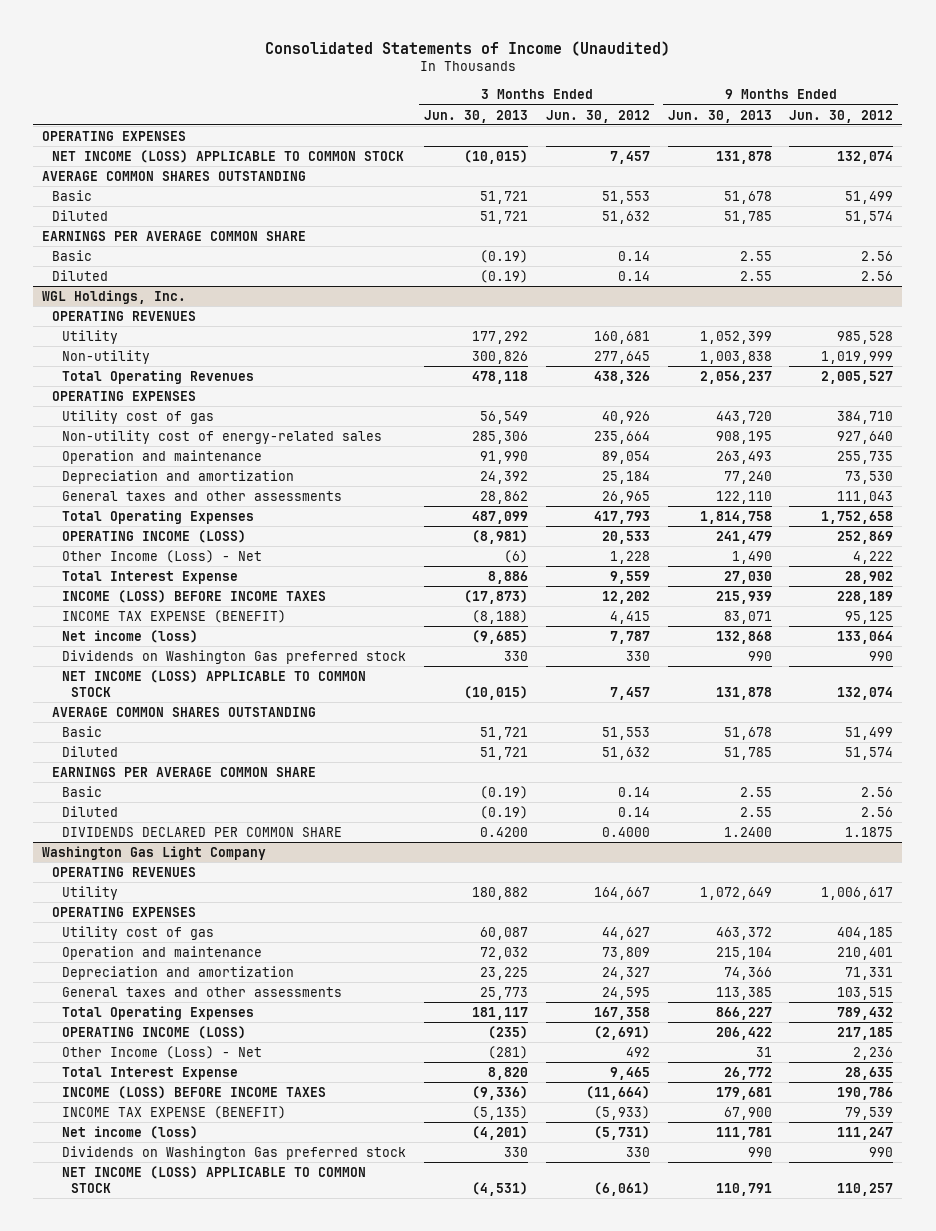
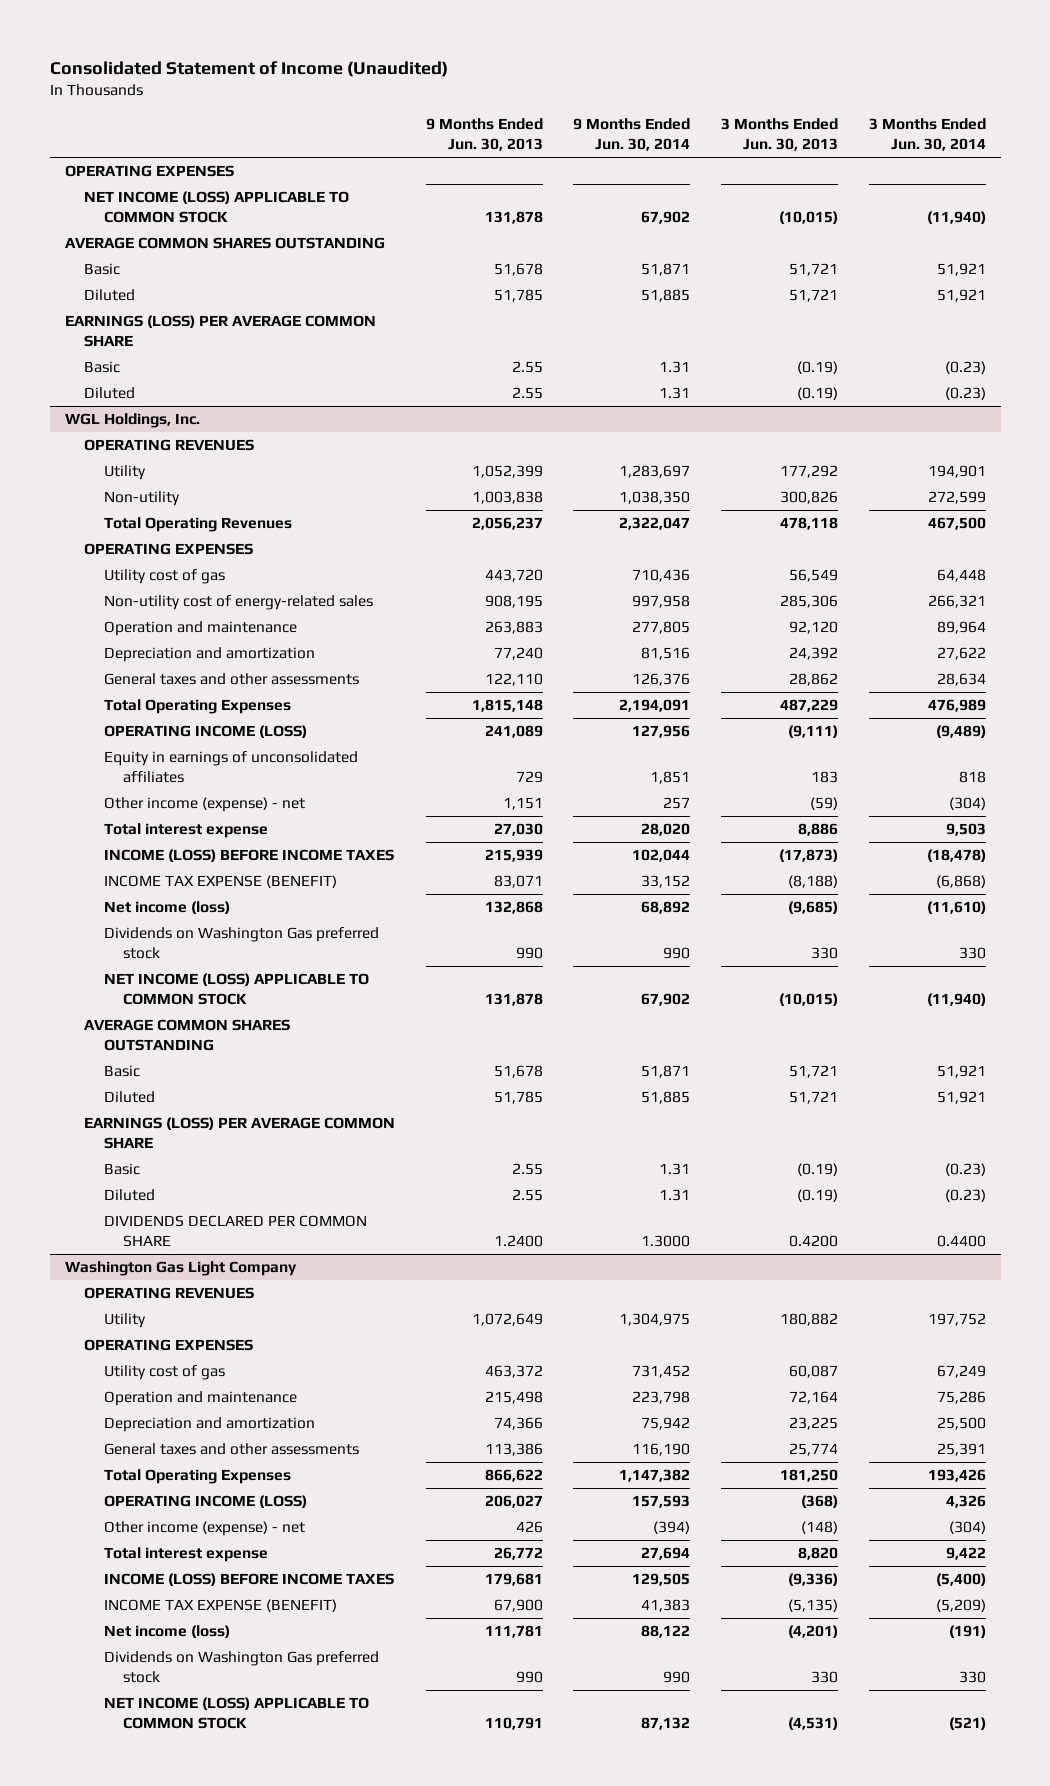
[264,40,670,56] Consolidated Statements of Income (Unaudited) -> [49,60,448,77] Consolidated Statement of Income (Unaudited)
[545,109,650,123] Jun. 30, 2012 -> none
[789,109,894,123] Jun. 30, 2012 -> none
none -> [573,118,691,152] 9 Months Ended Jun. 30, 2014
none -> [868,118,986,152] 3 Months Ended Jun. 30, 2014
[42,230,307,241] EARNINGS PER AVERAGE COMMON SHARE -> [64,315,376,348] EARNINGS (LOSS) PER AVERAGE COMMON SHARE
[479,450,528,464] 91,990 -> [789,621,839,635] 92,120
[715,450,772,464] 263,493 -> [484,621,543,635] 263,883
[471,510,528,524] 487,099 -> [780,699,839,713] 487,229
[699,510,772,524] 1,814,758 -> [471,699,543,713] 1,815,148
[471,529,528,544] (8,981) -> [788,725,839,739] (9,111)
[715,530,772,544] 241,479 -> [484,725,543,739] 241,089
none -> [103,751,358,784] Equity in earnings of unconsolidated affiliates
[61,549,262,563] Other Income (Loss) - Net -> [103,797,305,813] Other income (expense) - net
[503,549,528,563] (6) -> [810,797,839,811] (59)
[731,550,772,564] 1,490 -> [502,797,543,811] 1,151
[61,570,238,584] Total Interest Expense -> [103,823,268,839] Total interest expense
[51,766,316,777] EARNINGS PER AVERAGE COMMON SHARE -> [84,1117,396,1150] EARNINGS (LOSS) PER AVERAGE COMMON SHARE
[479,946,528,960] 72,032 -> [789,1391,839,1405] 72,164
[715,946,772,960] 215,104 -> [484,1391,543,1405] 215,498
[479,986,528,1000] 25,773 -> [789,1443,839,1457] 25,774
[715,986,772,1000] 113,385 -> [484,1443,543,1457] 113,386
[471,1006,528,1020] 181,117 -> [780,1469,839,1483] 181,250
[715,1006,772,1020] 866,227 -> [484,1469,543,1483] 866,622
[487,1025,528,1039] (235) -> [801,1495,839,1509] (368)
[715,1026,772,1040] 206,422 -> [484,1495,543,1509] 206,027
[61,1045,262,1059] Other Income (Loss) - Net -> [103,1521,305,1537] Other income (expense) - net
[487,1045,528,1059] (281) -> [801,1521,839,1535] (148)
[755,1046,772,1057] 31 -> [515,1521,543,1534] 426
[61,1066,238,1080] Total Interest Expense -> [103,1547,268,1563] Total interest expense

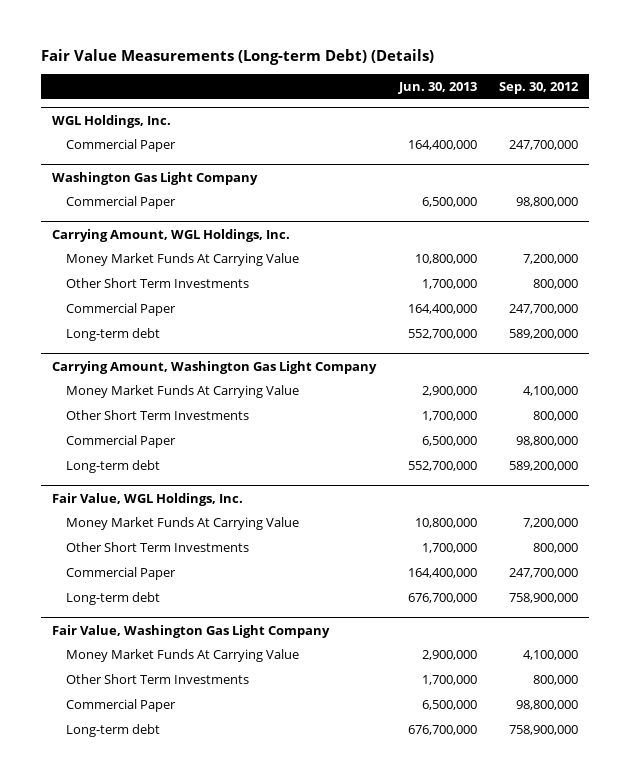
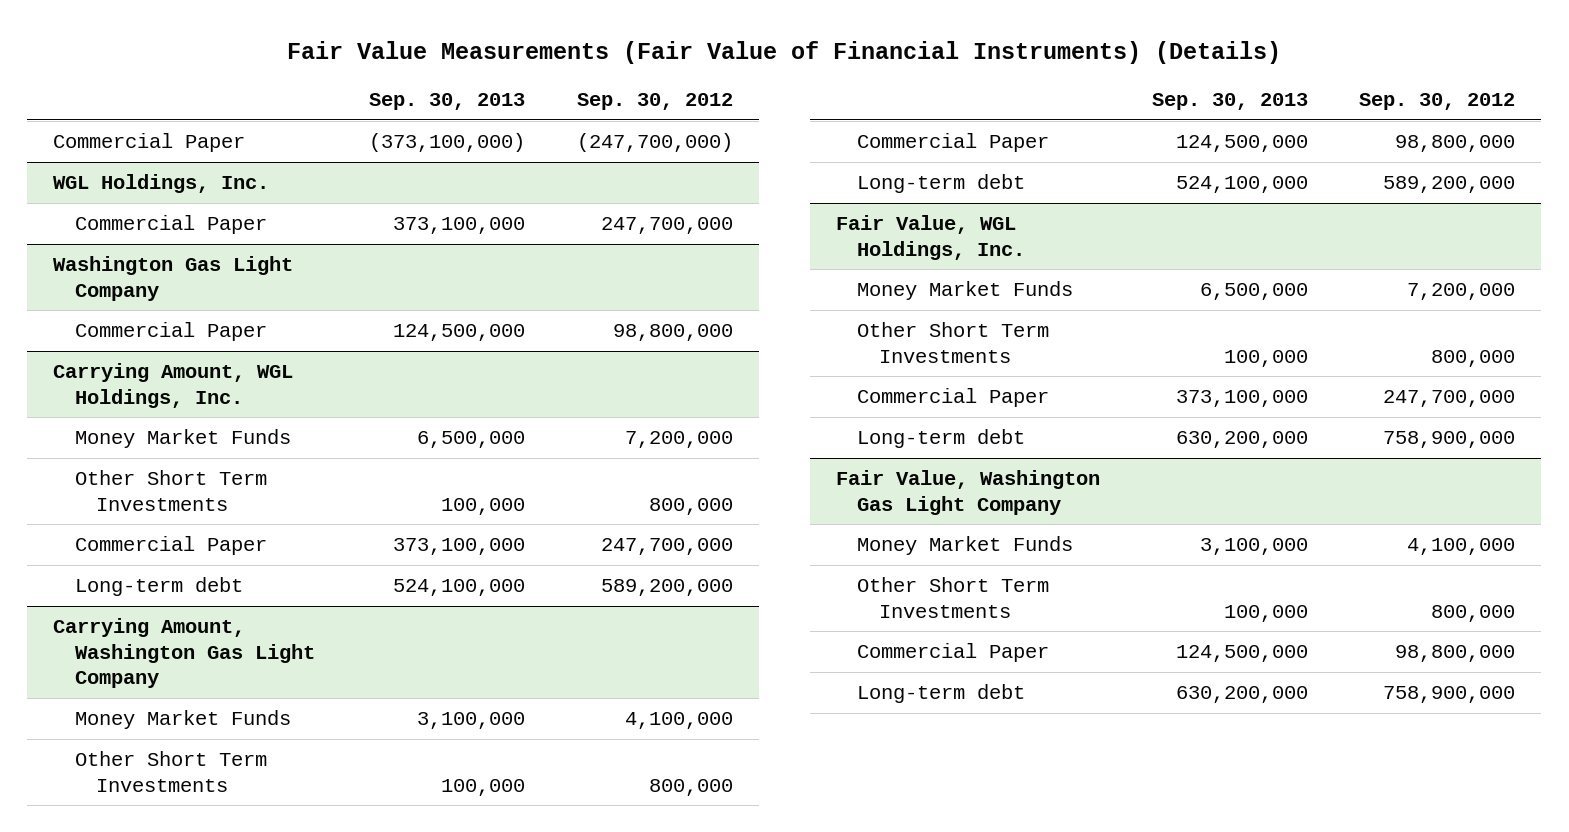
[40,49,434,66] Fair Value Measurements (Long-term Debt) (Details) -> [287,40,1282,64] Fair Value Measurements (Fair Value of Financial Instruments) (Details)
[397,82,477,95] Jun. 30, 2013 -> none
none -> [369,93,526,111] Sep. 30, 2013
none -> [53,133,246,153] Commercial Paper
[65,252,299,266] Money Market Funds At Carrying Value -> [74,429,291,449] Money Market Funds
[65,384,299,398] Money Market Funds At Carrying Value -> [74,710,291,730] Money Market Funds
[65,516,299,530] Money Market Funds At Carrying Value -> [857,281,1074,301] Money Market Funds
[65,648,299,662] Money Market Funds At Carrying Value -> [857,536,1074,556] Money Market Funds

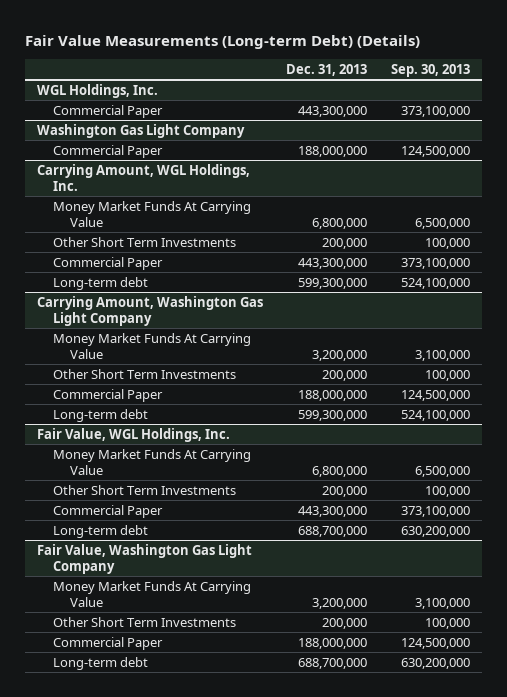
[287,40,1282,64] Fair Value Measurements (Fair Value of Financial Instruments) (Details) -> [25,34,421,49] Fair Value Measurements (Long-term Debt) (Details)
[576,93,733,111] Sep. 30, 2012 -> none
none -> [286,63,368,76] Dec. 31, 2013
[53,133,246,153] Commercial Paper -> none
[74,429,291,449] Money Market Funds -> [53,200,252,227] Money Market Funds At Carrying Value
[74,710,291,730] Money Market Funds -> [53,332,252,359] Money Market Funds At Carrying Value
[857,281,1074,301] Money Market Funds -> [53,448,252,475] Money Market Funds At Carrying Value
[857,536,1074,556] Money Market Funds -> [53,580,252,607] Money Market Funds At Carrying Value

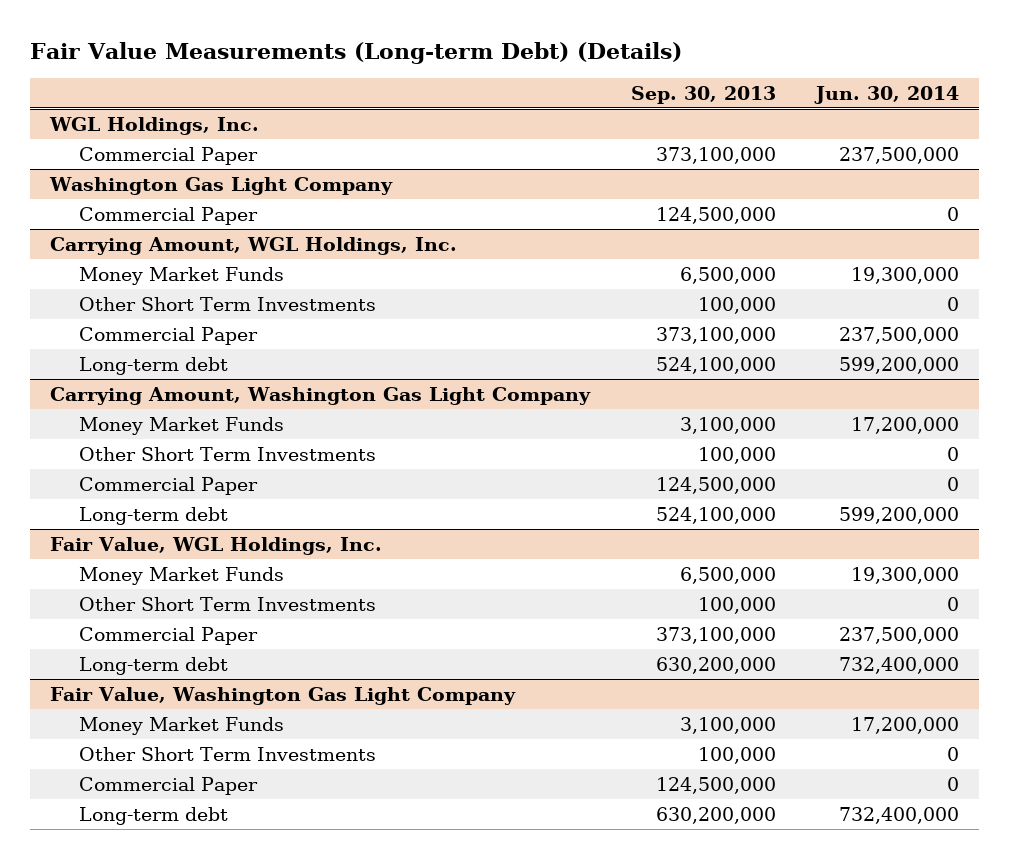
[286,63,368,76] Dec. 31, 2013 -> none
none -> [814,85,960,104] Jun. 30, 2014
[53,200,252,227] Money Market Funds At Carrying Value -> [78,266,284,285] Money Market Funds
[53,332,252,359] Money Market Funds At Carrying Value -> [78,416,284,435] Money Market Funds
[53,448,252,475] Money Market Funds At Carrying Value -> [78,566,284,585] Money Market Funds
[53,580,252,607] Money Market Funds At Carrying Value -> [78,716,284,735] Money Market Funds

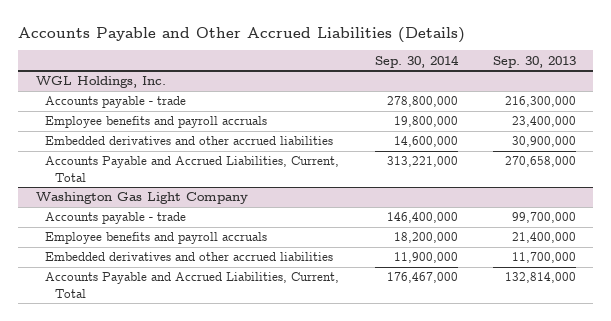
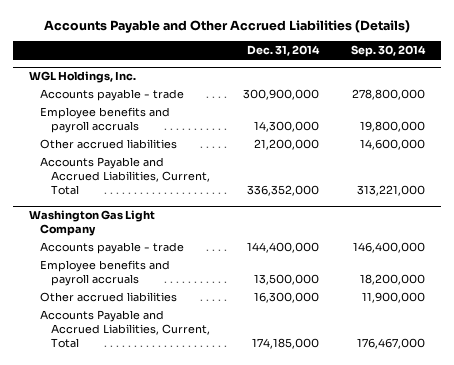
[492,55,576,68] Sep. 30, 2013 -> none
none -> [246,45,320,57] Dec. 31, 2014
[45,136,334,146] Embedded derivatives and other accrued liabilities -> [40,138,178,149] Other accrued liabilities
[45,252,334,262] Embedded derivatives and other accrued liabilities -> [40,291,178,302] Other accrued liabilities

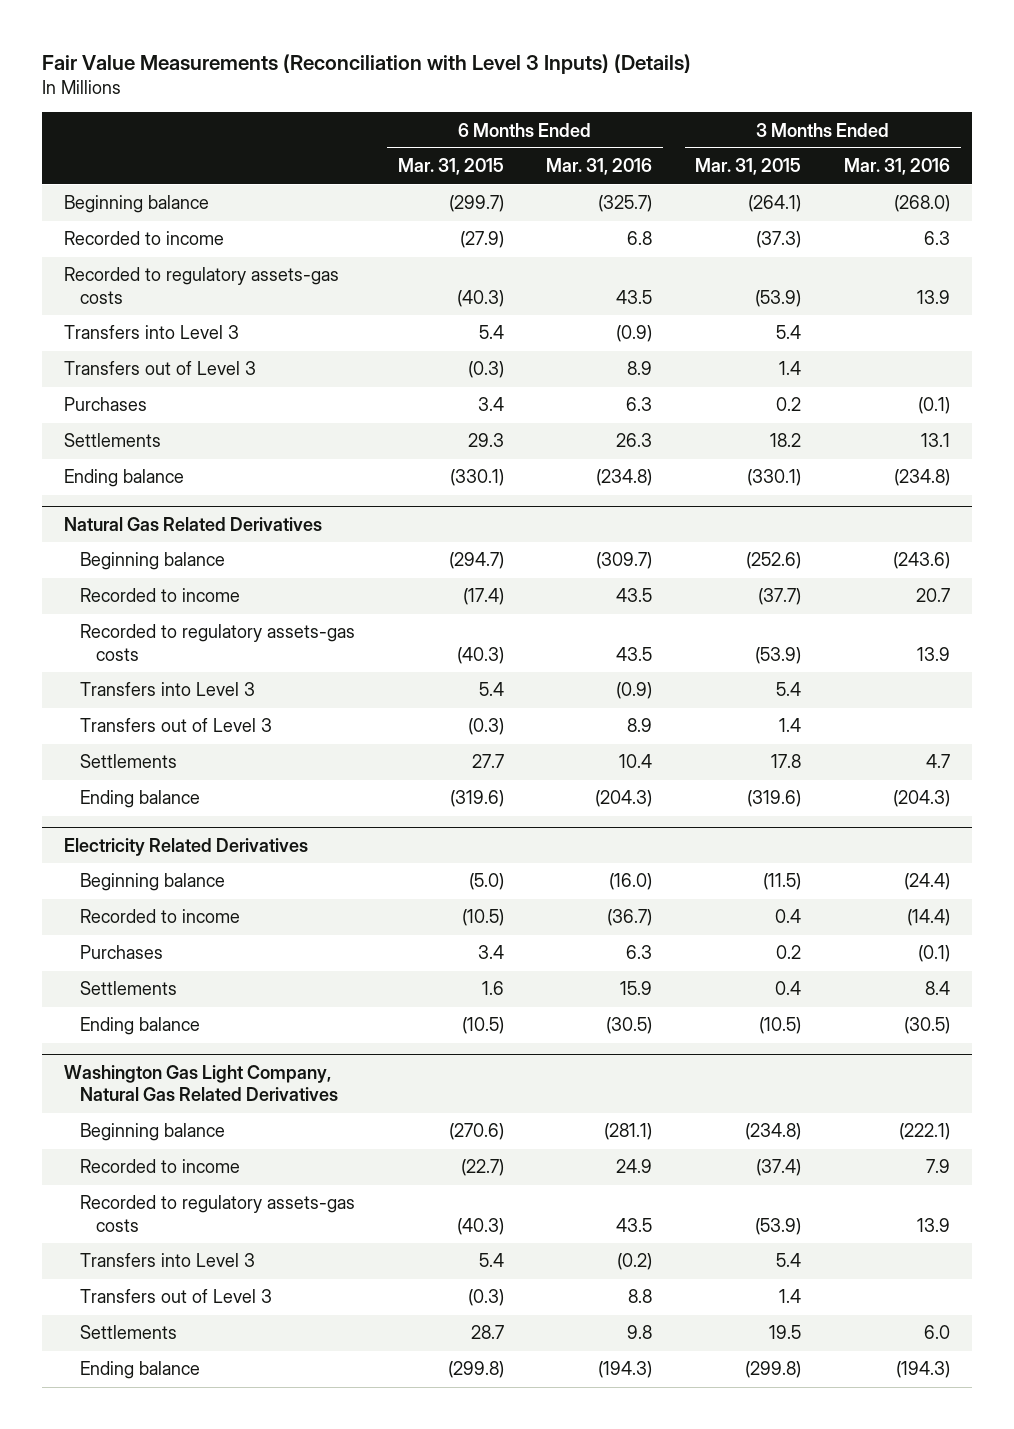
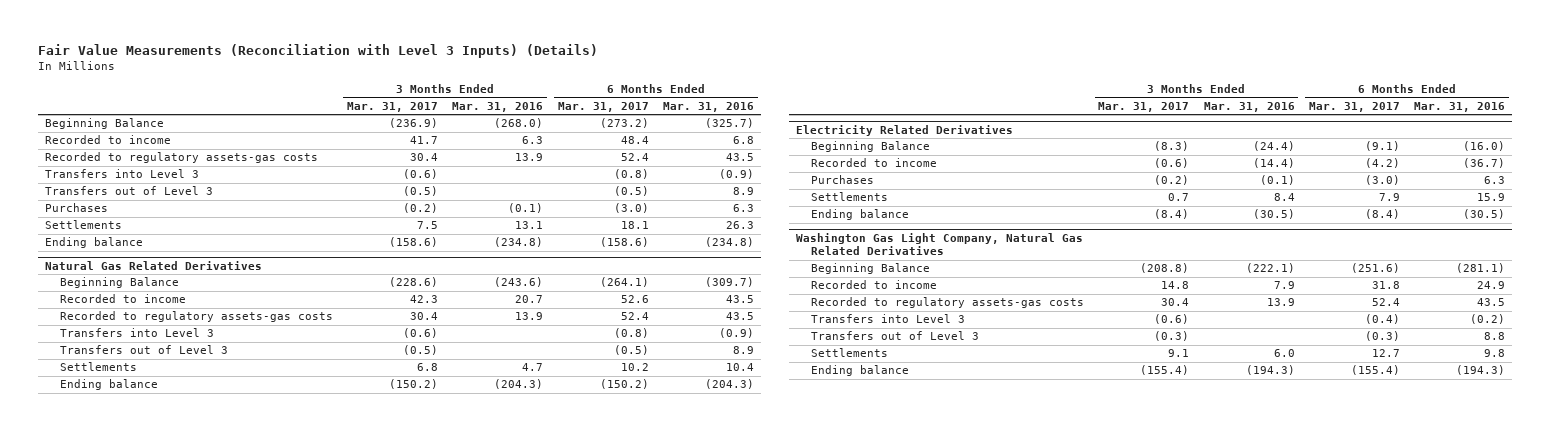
[397,158,504,176] Mar. 31, 2015 -> none
[695,158,802,176] Mar. 31, 2015 -> none
none -> [346,102,438,113] Mar. 31, 2017
none -> [557,102,649,113] Mar. 31, 2017
[63,195,209,214] Beginning balance -> [44,118,164,130] Beginning Balance
[79,552,225,571] Beginning balance -> [59,277,179,289] Beginning Balance
[79,873,225,892] Beginning balance -> [810,141,930,153] Beginning Balance
[79,1123,225,1142] Beginning balance -> [810,263,930,275] Beginning Balance

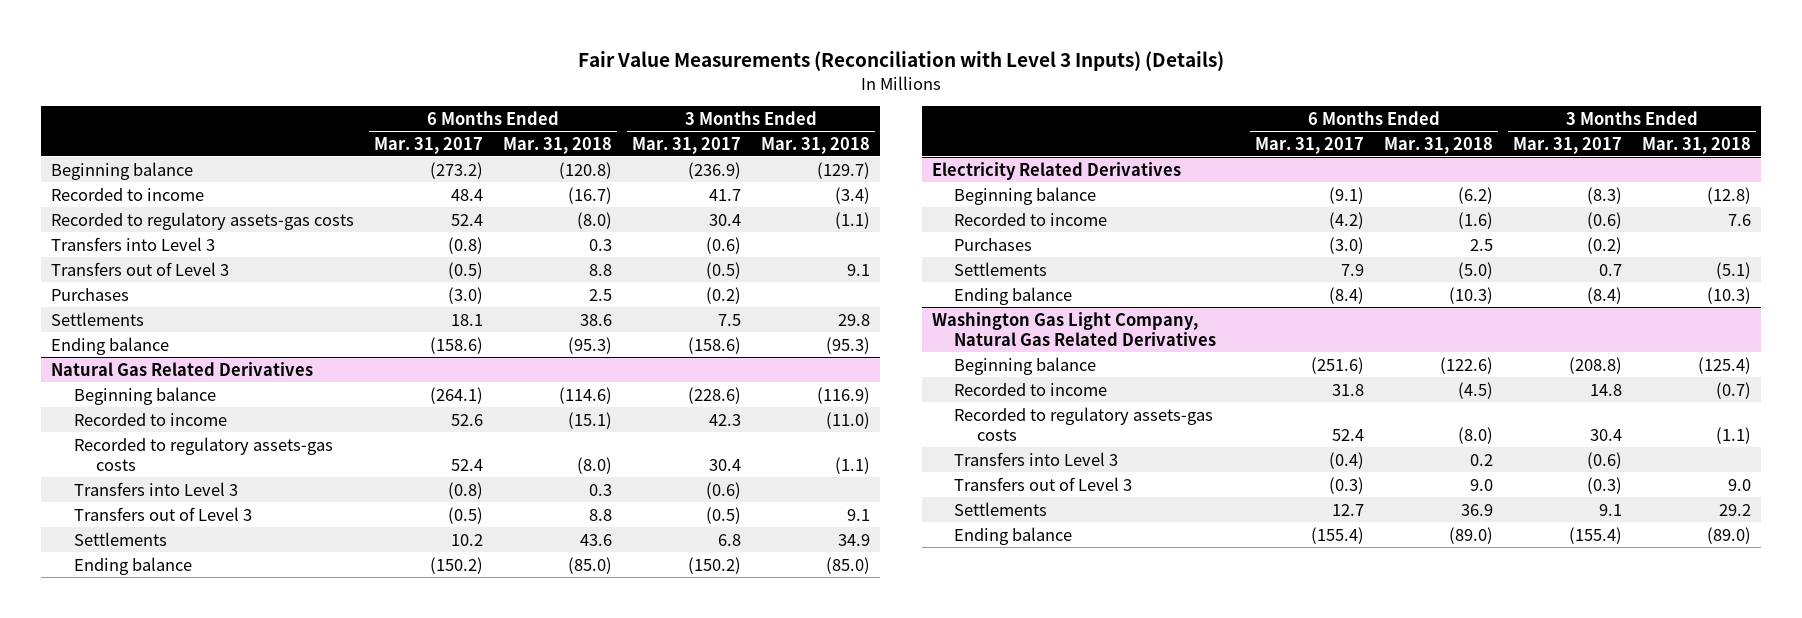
[452,102,544,113] Mar. 31, 2016 -> none
[662,102,754,113] Mar. 31, 2016 -> none
none -> [503,136,613,154] Mar. 31, 2018
none -> [761,136,871,154] Mar. 31, 2018
[44,118,164,130] Beginning Balance -> [51,161,194,180] Beginning balance
[59,277,179,289] Beginning Balance -> [73,386,216,405] Beginning balance
[810,141,930,153] Beginning Balance -> [954,186,1097,205] Beginning balance
[810,263,930,275] Beginning Balance -> [954,356,1097,375] Beginning balance

